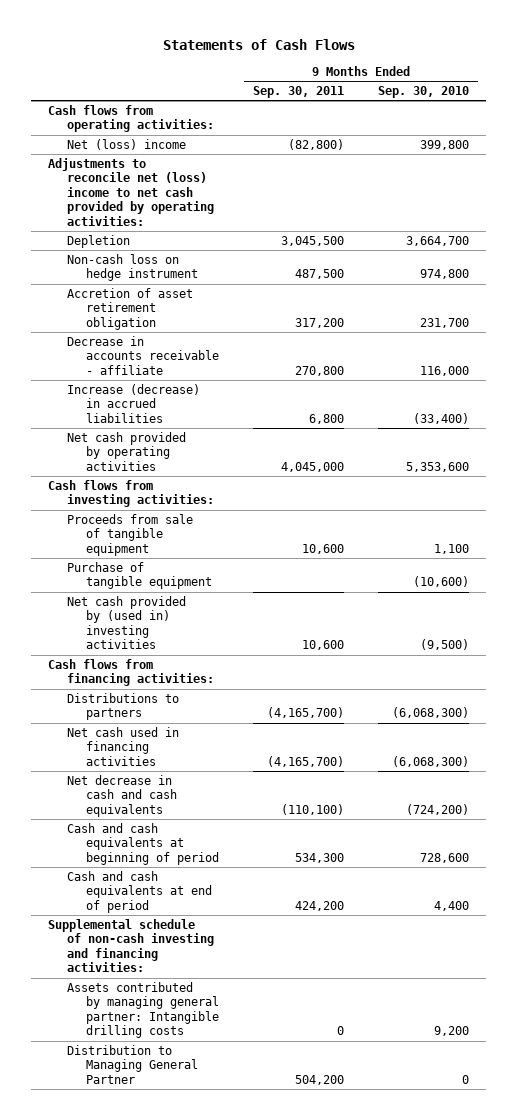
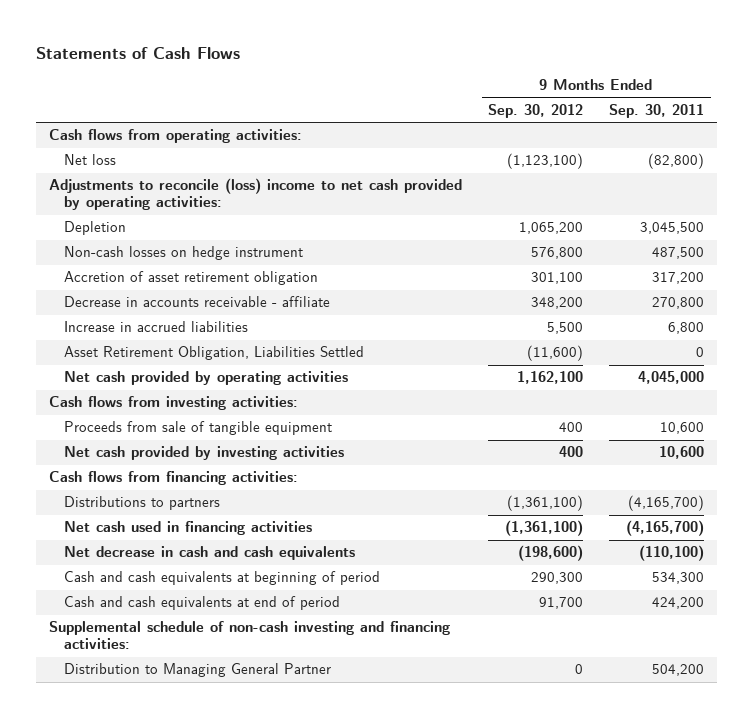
[378,86,470,99] Sep. 30, 2010 -> none
none -> [488,104,584,119] Sep. 30, 2012
[67,138,187,150] Net (loss) income -> [63,154,116,166] Net loss
[48,157,215,226] Adjustments to reconcile net (loss) income to net cash provided by operating activities: -> [49,178,463,211] Adjustments to reconcile (loss) income to net cash provided by operating activities:
[67,253,198,282] Non-cash loss on hedge instrument -> [63,246,303,261] Non-cash losses on hedge instrument
[67,383,201,423] Increase (decrease) in accrued liabilities -> [63,321,248,333] Increase in accrued liabilities
none -> [63,346,364,361] Asset Retirement Obligation, Liabilities Settled
[67,561,212,590] Purchase of tangible equipment -> none
[67,595,187,650] Net cash provided by (used in) investing activities -> [63,446,344,461] Net cash provided by investing activities
[67,981,219,1039] Assets contributed by managing general partner: Intangible drilling costs -> none

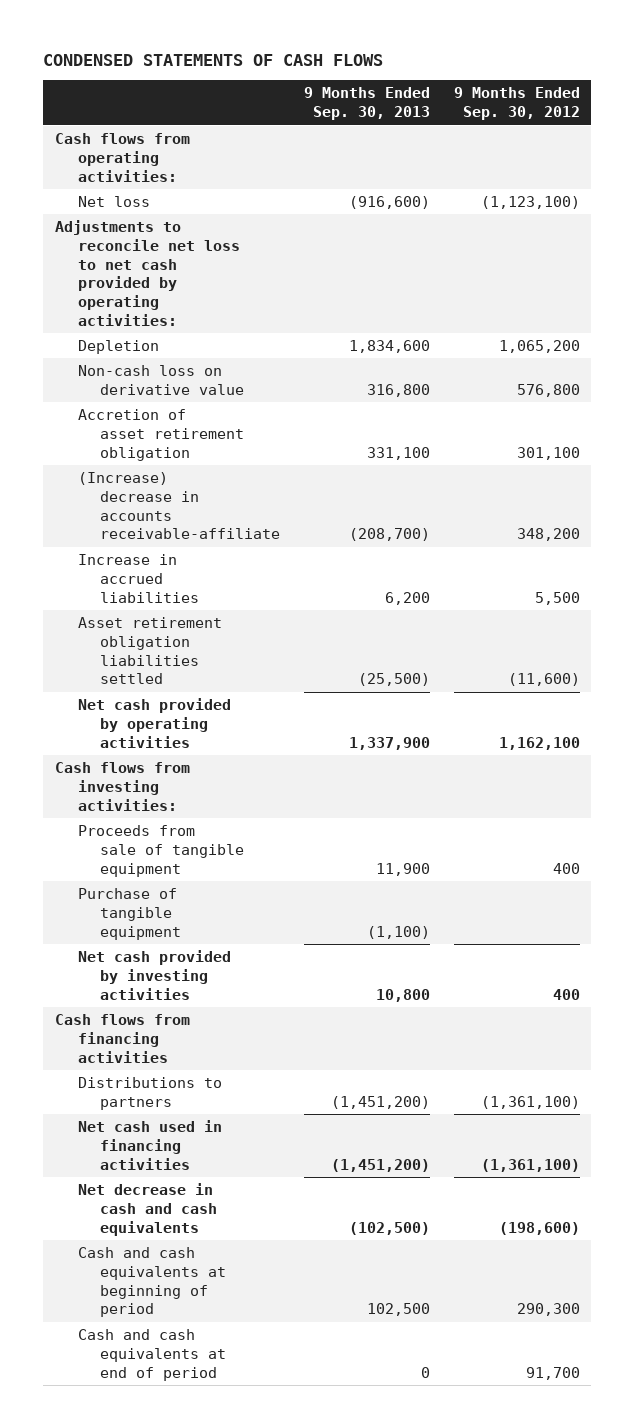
[36,46,241,59] Statements of Cash Flows -> [43,53,384,66] CONDENSED STATEMENTS OF CASH FLOWS
[609,104,705,119] Sep. 30, 2011 -> none
none -> [303,87,430,121] 9 Months Ended Sep. 30, 2013
[49,178,463,211] Adjustments to reconcile (loss) income to net cash provided by operating activities: -> [55,220,240,326] Adjustments to reconcile net loss to net cash provided by operating activities:
[63,246,303,261] Non-cash losses on hedge instrument -> [77,365,244,395] Non-cash loss on derivative value
[63,296,330,308] Decrease in accounts receivable - affiliate -> [77,472,280,540] (Increase) decrease in accounts receivable-affiliate
[63,346,364,361] Asset Retirement Obligation, Liabilities Settled -> [77,617,222,685] Asset retirement obligation liabilities settled
none -> [77,888,181,940] Purchase of tangible equipment
[49,471,299,486] Cash flows from financing activities: -> [55,1014,191,1063] Cash flows from financing activities
[49,621,451,650] Supplemental schedule of non-cash investing and financing activities: -> none
[63,663,331,678] Distribution to Managing General Partner -> none

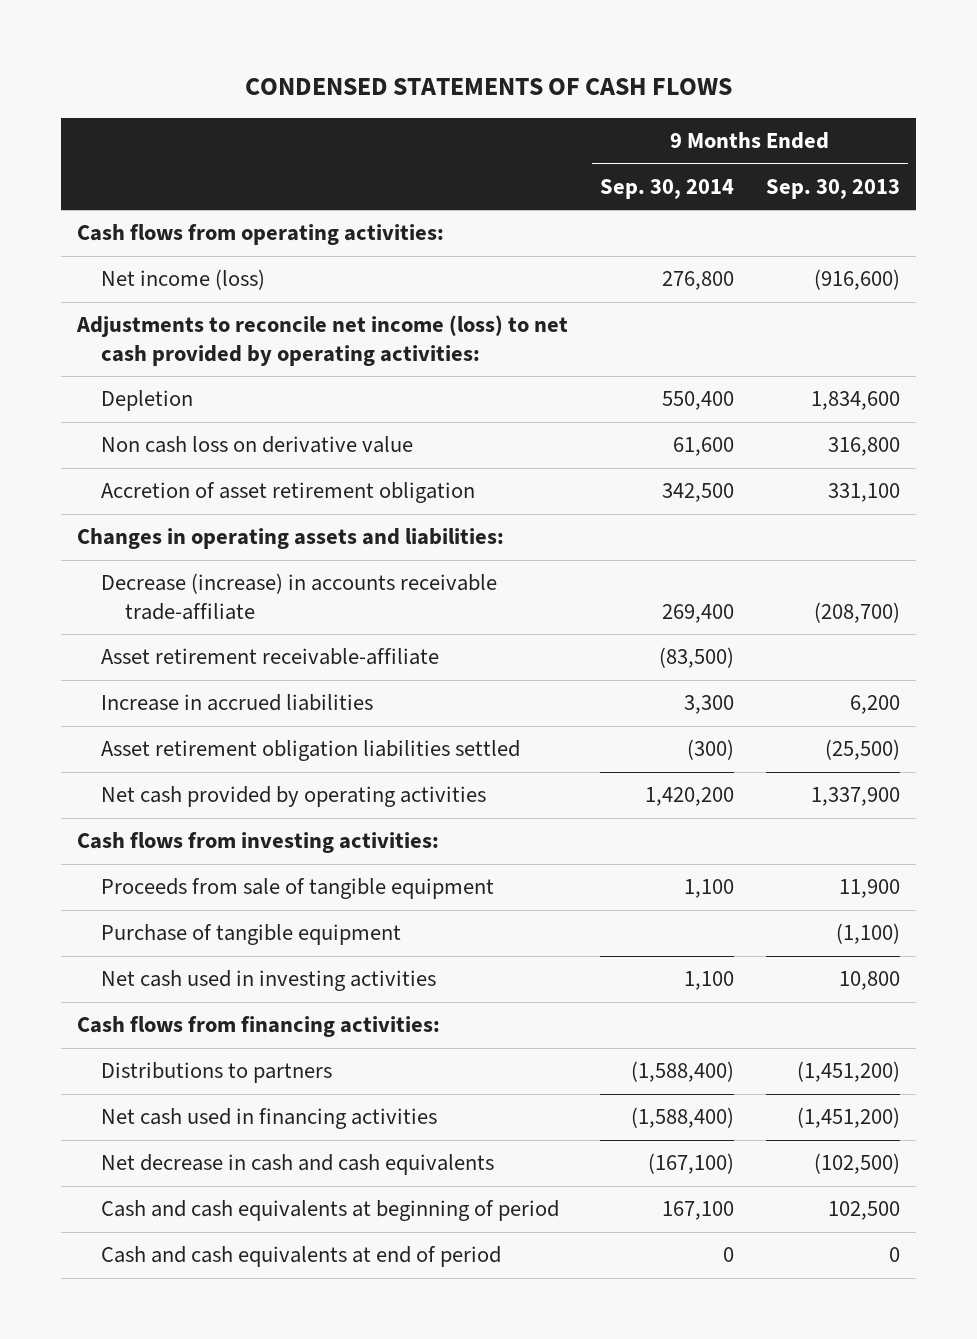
[453,87,580,121] 9 Months Ended Sep. 30, 2012 -> none
none -> [600,178,735,199] Sep. 30, 2014
[77,196,150,208] Net loss -> [100,269,265,291] Net income (loss)
[55,220,240,326] Adjustments to reconcile net loss to net cash provided by operating activities: -> [75,315,568,366] Adjustments to reconcile net income (loss) to net cash provided by operating activities:
[77,365,244,395] Non-cash loss on derivative value -> [100,436,413,454] Non cash loss on derivative value
none -> [76,528,504,550] Changes in operating assets and liabilities:
[77,472,280,540] (Increase) decrease in accounts receivable-affiliate -> [100,573,497,620] Decrease (increase) in accounts receivable trade-affiliate
none -> [100,648,439,666] Asset retirement receivable-affiliate
[77,950,231,1000] Net cash provided by investing activities -> [100,970,436,992] Net cash used in investing activities
[55,1014,191,1063] Cash flows from financing activities -> [76,1016,440,1038] Cash flows from financing activities:

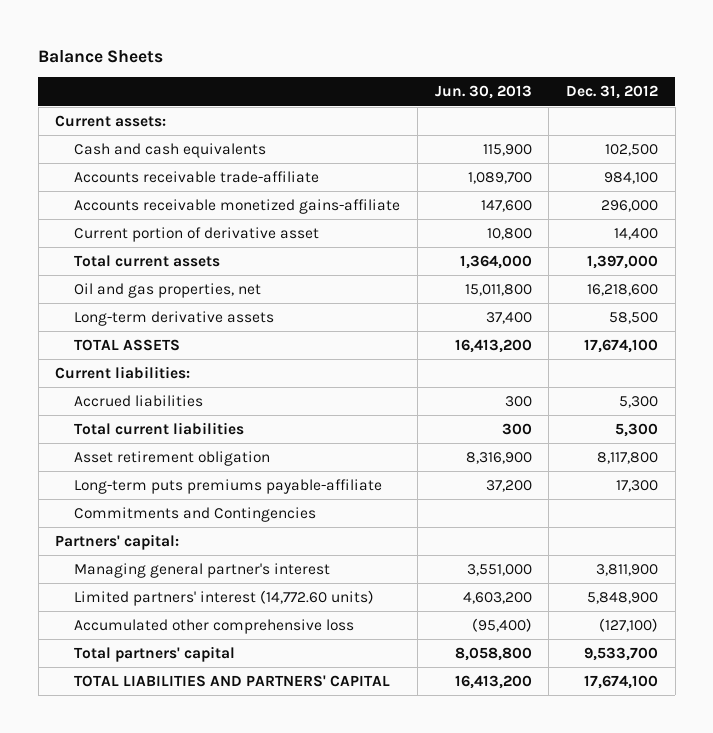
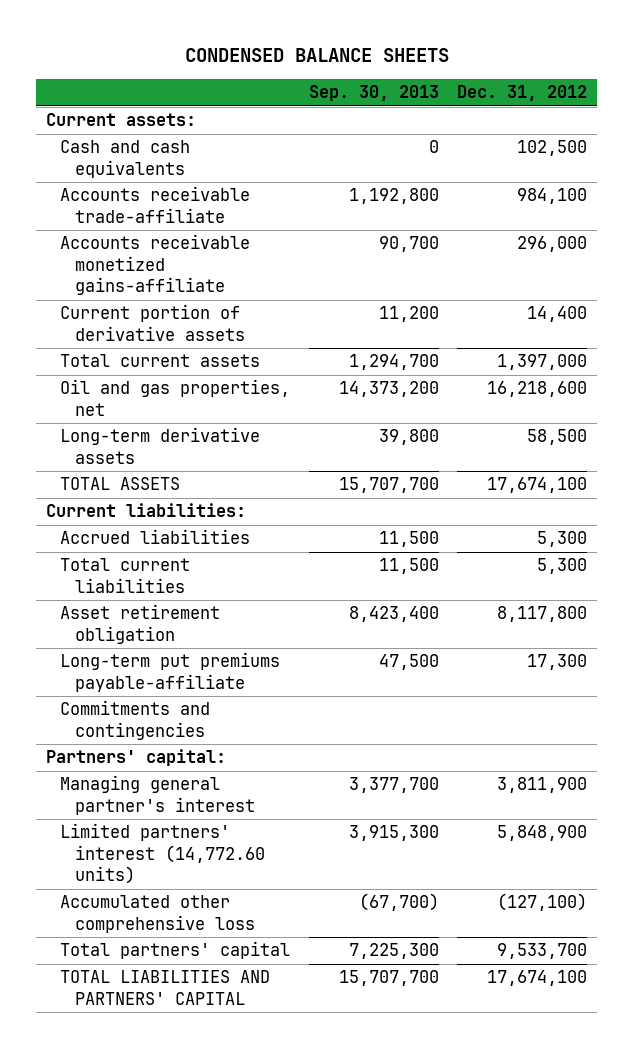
[38,49,164,63] Balance Sheets -> [184,48,449,63] CONDENSED BALANCE SHEETS
[434,85,532,100] Jun. 30, 2013 -> none
none -> [308,85,439,102] Sep. 30, 2013
[74,227,320,243] Current portion of derivative asset -> [60,304,246,341] Current portion of derivative assets
[74,479,383,495] Long-term puts premiums payable-affiliate -> [60,652,281,692] Long-term put premiums payable-affiliate
[74,507,317,523] Commitments and Contingencies -> [60,700,211,740] Commitments and contingencies

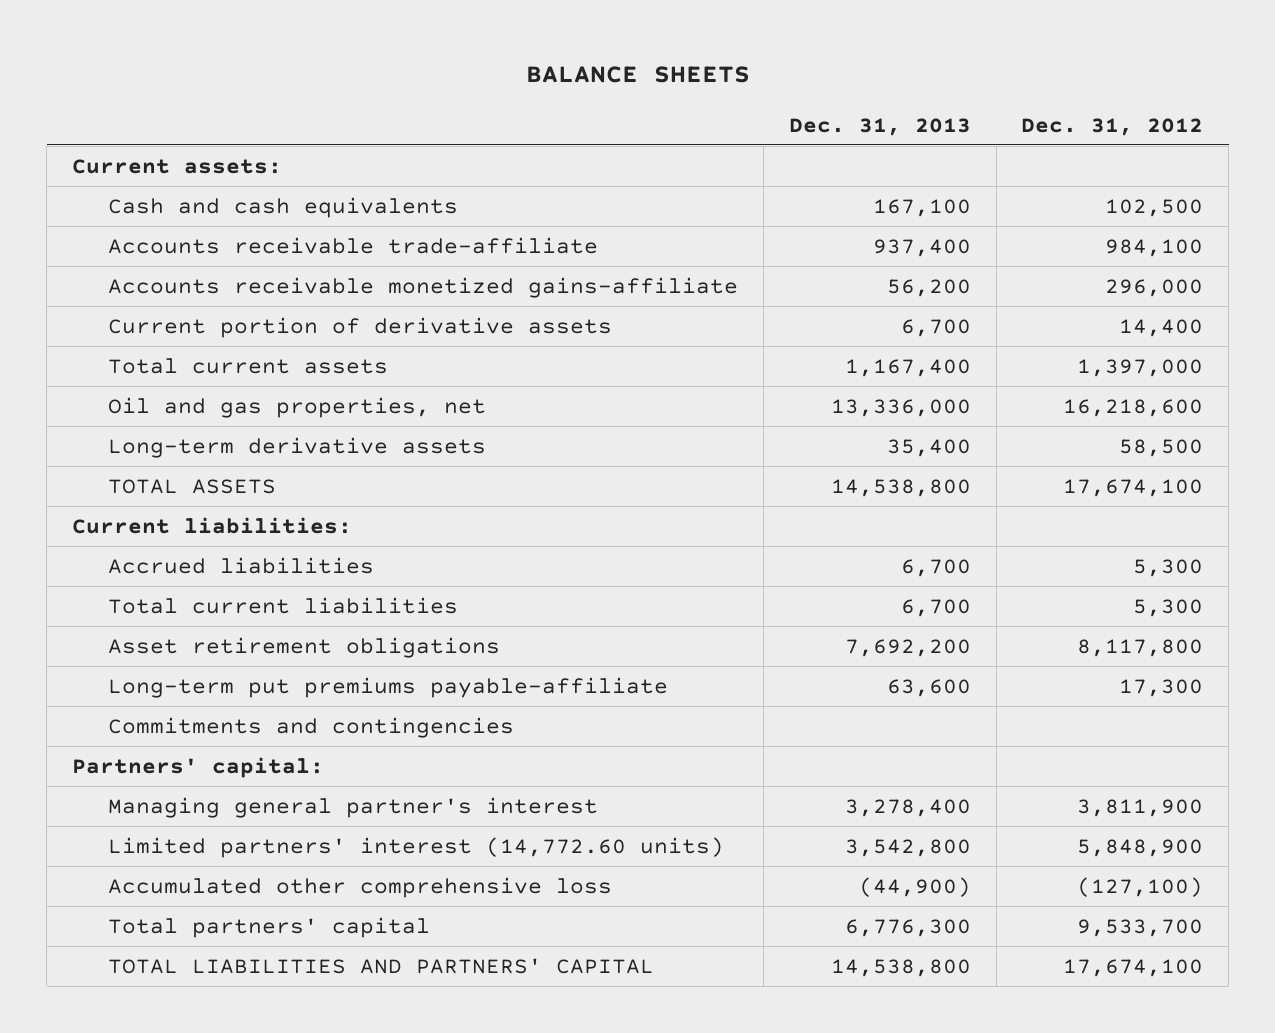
[184,48,449,63] CONDENSED BALANCE SHEETS -> [525,66,750,84] BALANCE SHEETS
[308,85,439,102] Sep. 30, 2013 -> none
none -> [788,117,971,136] Dec. 31, 2013
[60,604,221,644] Asset retirement obligation -> [108,636,501,658] Asset retirement obligations

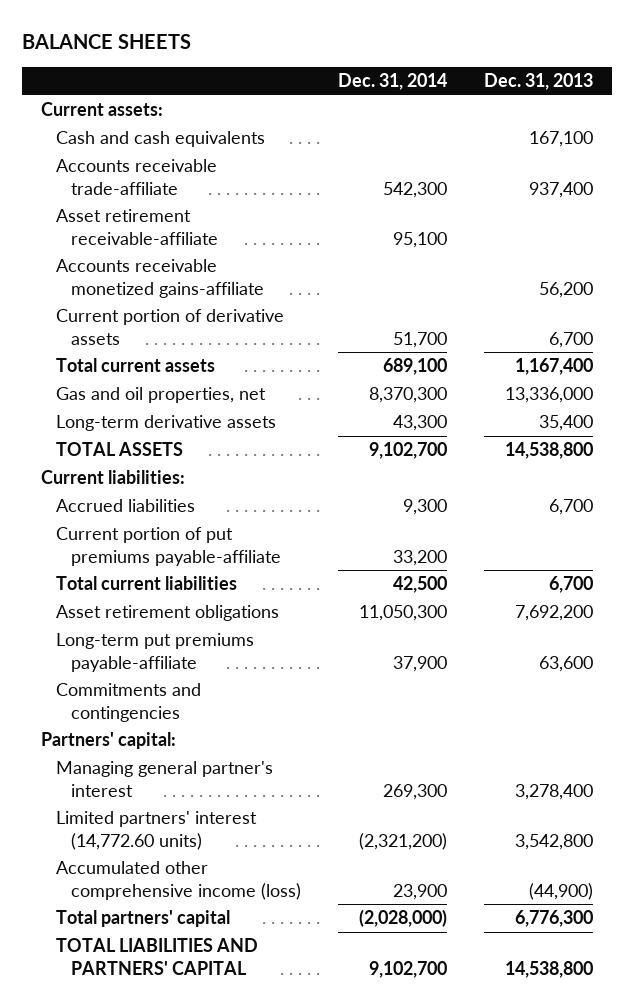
[1021,117,1204,136] Dec. 31, 2012 -> none
none -> [338,73,448,91] Dec. 31, 2014
none -> [55,209,219,245] Asset retirement receivable-affiliate
[108,396,487,418] Oil and gas properties, net -> [55,387,266,404] Gas and oil properties, net
none -> [55,527,282,566] Current portion of put premiums payable-affiliate
[108,876,613,898] Accumulated other comprehensive loss -> [55,861,302,900] Accumulated other comprehensive income (loss)

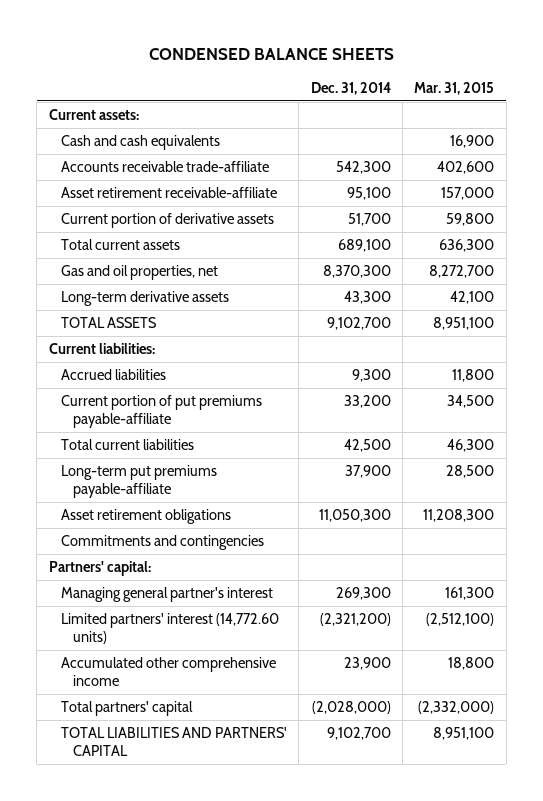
[22,34,192,50] BALANCE SHEETS -> [148,47,394,60] CONDENSED BALANCE SHEETS
[484,73,594,91] Dec. 31, 2013 -> none
none -> [414,81,495,95] Mar. 31, 2015
[55,259,265,298] Accounts receivable monetized gains-affiliate -> none
[55,605,279,622] Asset retirement obligations -> [61,509,232,525] Asset retirement obligations
[55,861,302,900] Accumulated other comprehensive income (loss) -> [61,657,277,686] Accumulated other comprehensive income

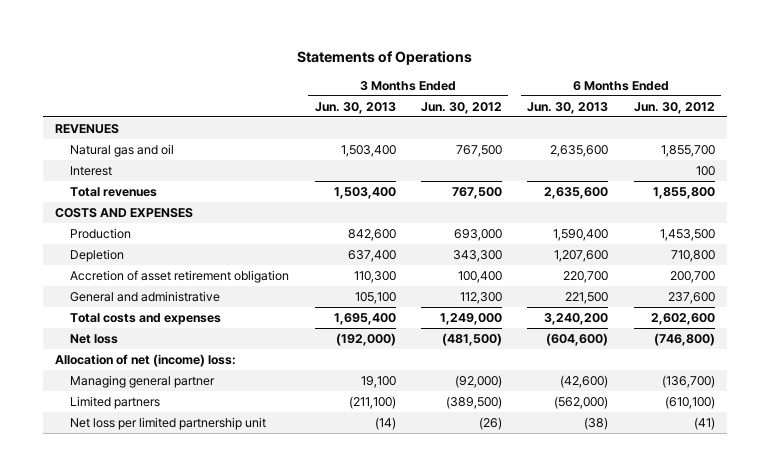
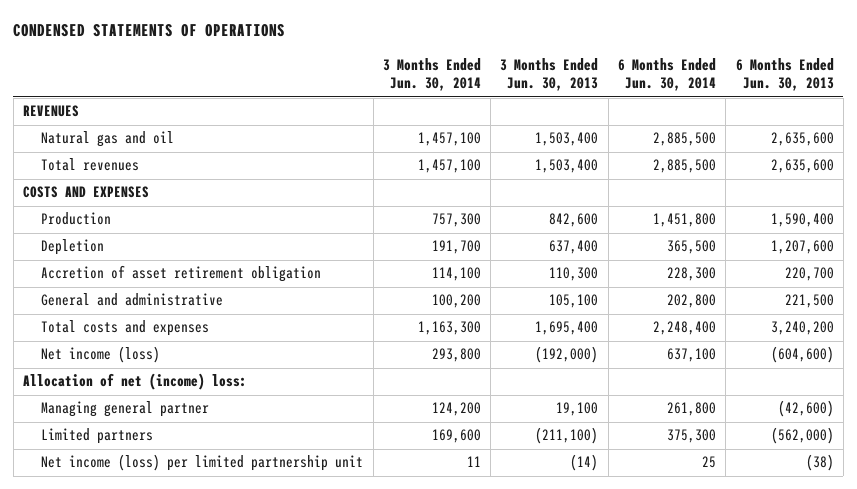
[297,51,473,66] Statements of Operations -> [13,24,286,38] CONDENSED STATEMENTS OF OPERATIONS
[420,101,502,114] Jun. 30, 2012 -> none
[633,101,715,114] Jun. 30, 2012 -> none
none -> [382,57,481,92] 3 Months Ended Jun. 30, 2014
none -> [618,57,717,92] 6 Months Ended Jun. 30, 2014
[70,165,113,176] Interest -> none
[70,333,119,344] Net loss -> [41,346,161,364] Net income (loss)
[70,416,267,430] Net loss per limited partnership unit -> [41,454,364,472] Net income (loss) per limited partnership unit

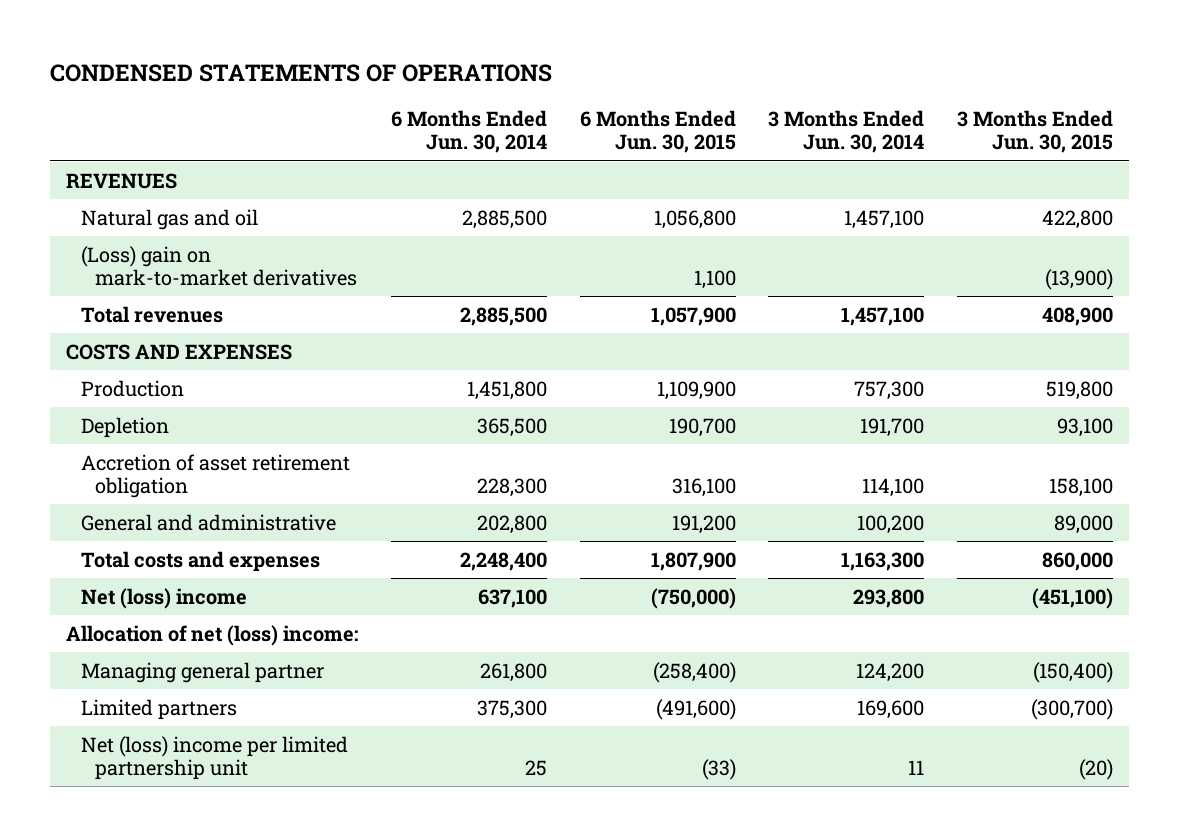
[500,57,599,92] 3 Months Ended Jun. 30, 2013 -> none
[735,57,834,92] 6 Months Ended Jun. 30, 2013 -> none
none -> [579,110,736,154] 6 Months Ended Jun. 30, 2015
none -> [957,110,1114,154] 3 Months Ended Jun. 30, 2015
none -> [80,245,358,286] (Loss) gain on mark-to-market derivatives
[41,346,161,364] Net income (loss) -> [80,587,247,609] Net (loss) income
[23,373,248,391] Allocation of net (income) loss: -> [66,624,359,646] Allocation of net (loss) income:
[41,454,364,472] Net income (loss) per limited partnership unit -> [80,735,348,780] Net (loss) income per limited partnership unit

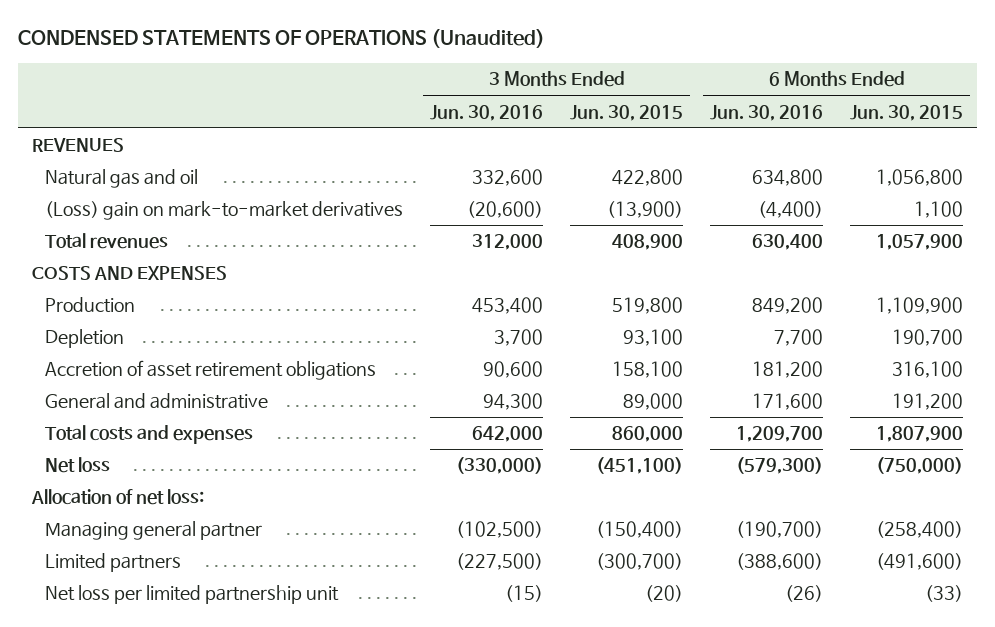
[49,63,552,82] CONDENSED STATEMENTS OF OPERATIONS -> [18,29,546,49] CONDENSED STATEMENTS OF OPERATIONS (Unaudited)
[390,110,547,154] 6 Months Ended Jun. 30, 2014 -> none
[768,110,925,154] 3 Months Ended Jun. 30, 2014 -> none
none -> [430,104,544,121] Jun. 30, 2016
none -> [710,104,824,121] Jun. 30, 2016
[80,453,350,498] Accretion of asset retirement obligation -> [44,360,376,381] Accretion of asset retirement obligations
[80,587,247,609] Net (loss) income -> [44,457,110,474] Net loss
[66,624,359,646] Allocation of net (loss) income: -> [30,489,204,506] Allocation of net loss:
[80,735,348,780] Net (loss) income per limited partnership unit -> [44,585,339,605] Net loss per limited partnership unit

